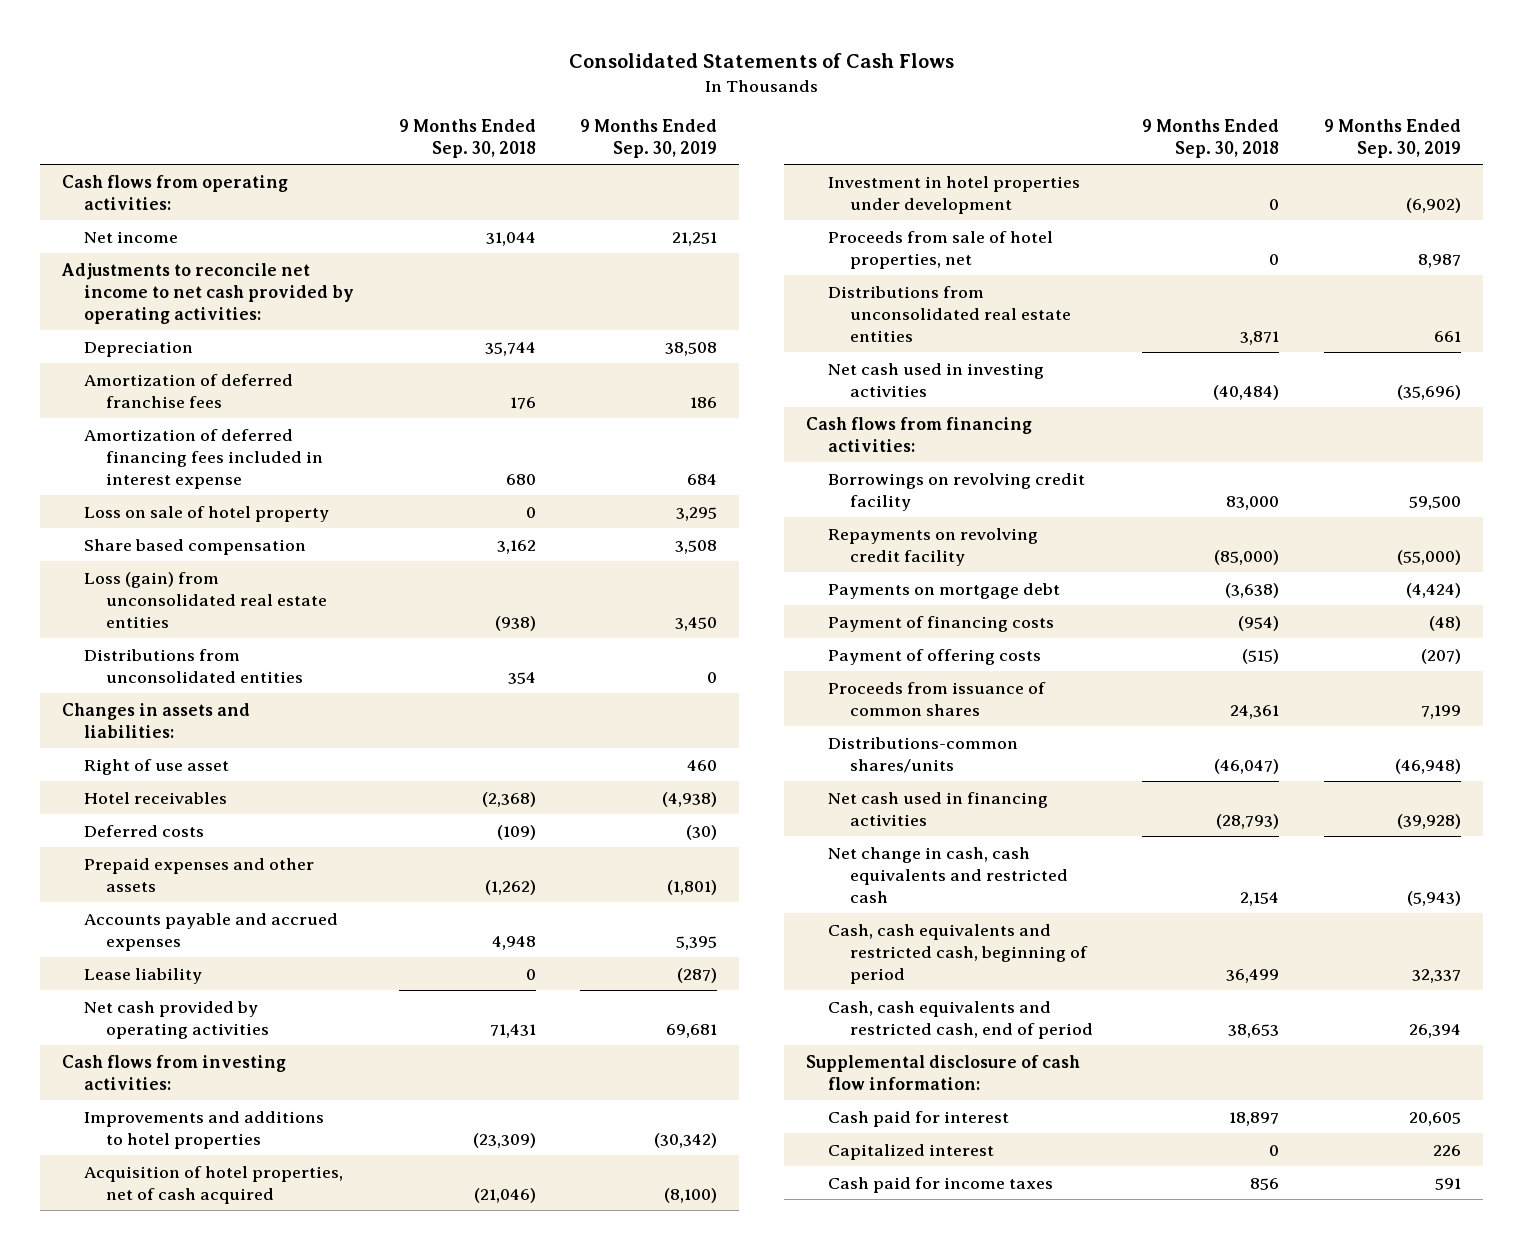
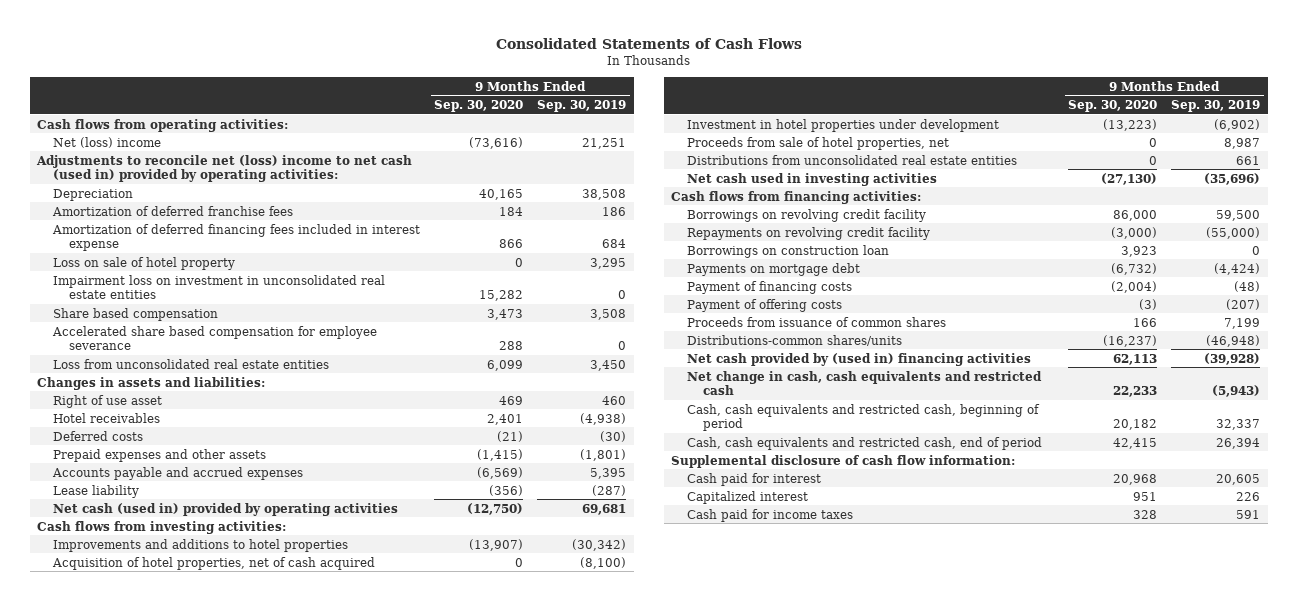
[398,118,536,158] 9 Months Ended Sep. 30, 2018 -> none
none -> [434,99,524,112] Sep. 30, 2020
[84,230,179,243] Net income -> [52,136,161,148] Net (loss) income
[61,262,355,324] Adjustments to reconcile net income to net cash provided by operating activities: -> [36,154,413,182] Adjustments to reconcile net (loss) income to net cash (used in) provided by operating activities:
none -> [52,274,385,299] Impairment loss on investment in unconsolidated real estate entities
[84,648,304,683] Distributions from unconsolidated entities -> none
none -> [51,325,377,350] Accelerated share based compensation for employee severance
[84,571,328,628] Loss (gain) from unconsolidated real estate entities -> [52,358,329,369] Loss from unconsolidated real estate entities
[84,1000,270,1039] Net cash provided by operating activities -> [52,502,398,516] Net cash (used in) provided by operating activities
none -> [686,244,889,258] Borrowings on construction loan
[827,791,1048,826] Net cash used in financing activities -> [686,352,1031,366] Net cash provided by (used in) financing activities

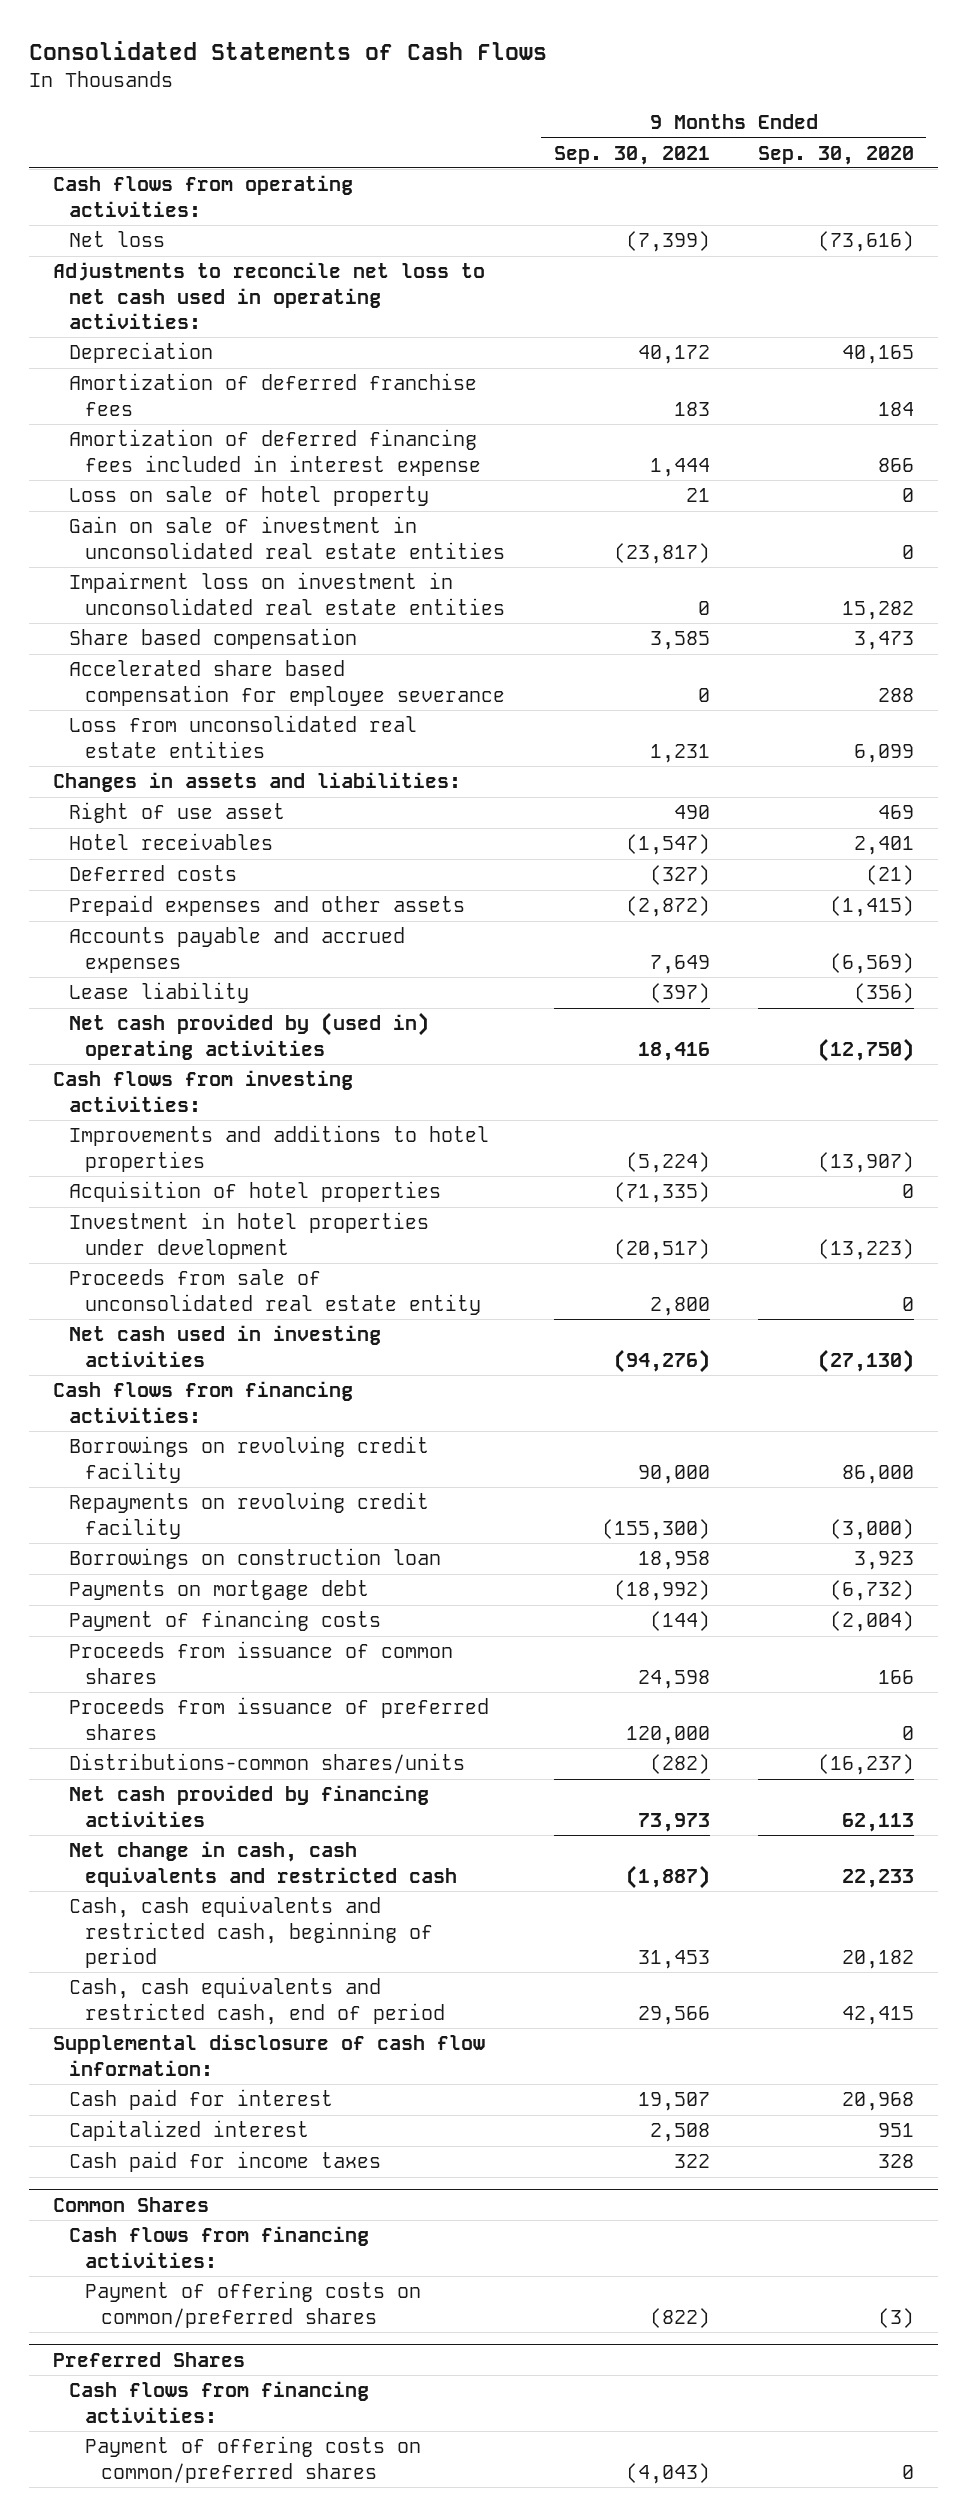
[537,99,627,112] Sep. 30, 2019 -> none
none -> [553,145,710,165] Sep. 30, 2021
[52,136,161,148] Net (loss) income -> [69,231,166,248] Net loss
[36,154,413,182] Adjustments to reconcile net (loss) income to net cash (used in) provided by operating activities: -> [52,262,485,330] Adjustments to reconcile net loss to net cash used in operating activities:
none -> [69,516,506,559] Gain on sale of investment in unconsolidated real estate entities
[52,502,398,516] Net cash (used in) provided by operating activities -> [69,1012,430,1060] Net cash provided by (used in) operating activities
[51,556,375,570] Acquisition of hotel properties, net of cash acquired -> [69,1181,442,1203] Acquisition of hotel properties
[686,136,949,150] Proceeds from sale of hotel properties, net -> none
[686,154,1017,165] Distributions from unconsolidated real estate entities -> none
none -> [69,1269,482,1315] Proceeds from sale of unconsolidated real estate entity
[686,298,842,312] Payment of offering costs -> none
none -> [69,1697,490,1740] Proceeds from issuance of preferred shares
[686,352,1031,366] Net cash provided by (used in) financing activities -> [69,1785,430,1827] Net cash provided by financing activities
none -> [52,2197,209,2213] Common Shares
none -> [69,2226,370,2268] Cash flows from financing activities:
none -> [85,2281,422,2328] Payment of offering costs on common/preferred shares
none -> [52,2352,245,2368] Preferred Shares
none -> [69,2381,370,2423] Cash flows from financing activities:
none -> [85,2436,422,2483] Payment of offering costs on common/preferred shares

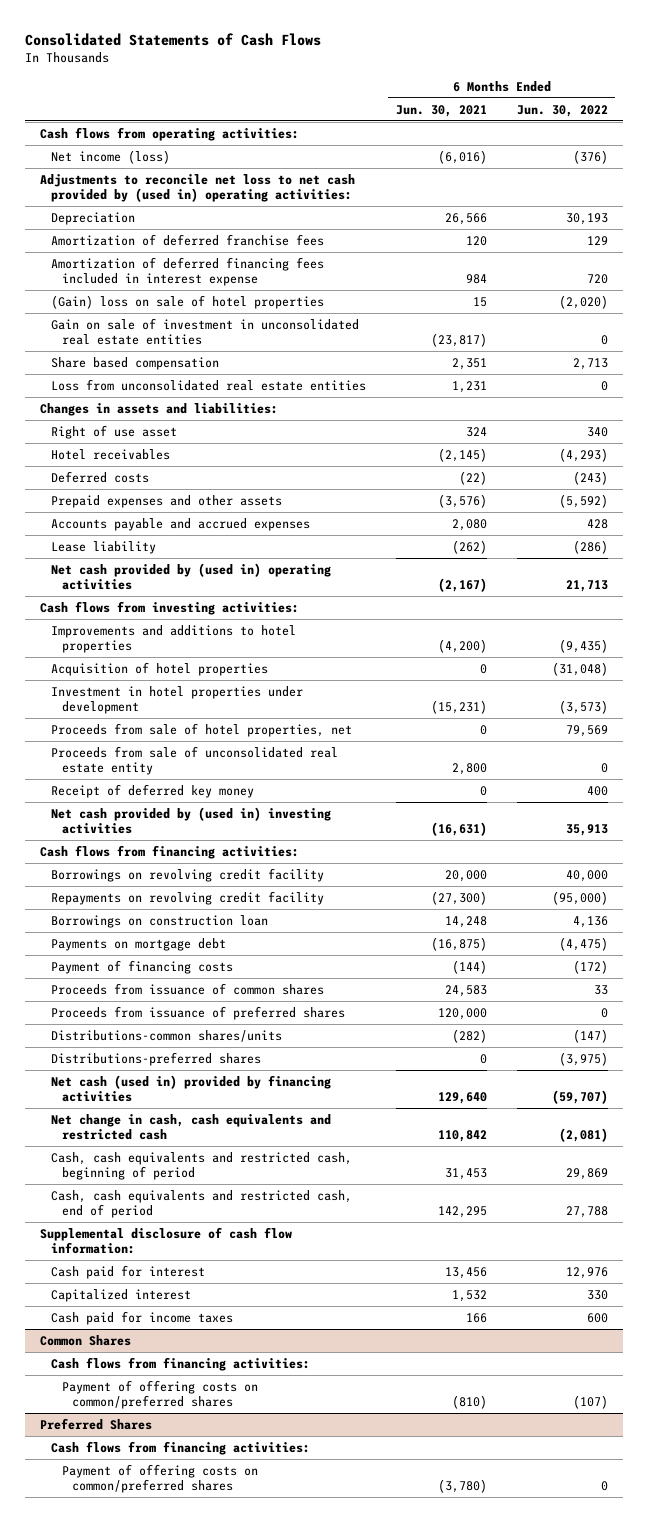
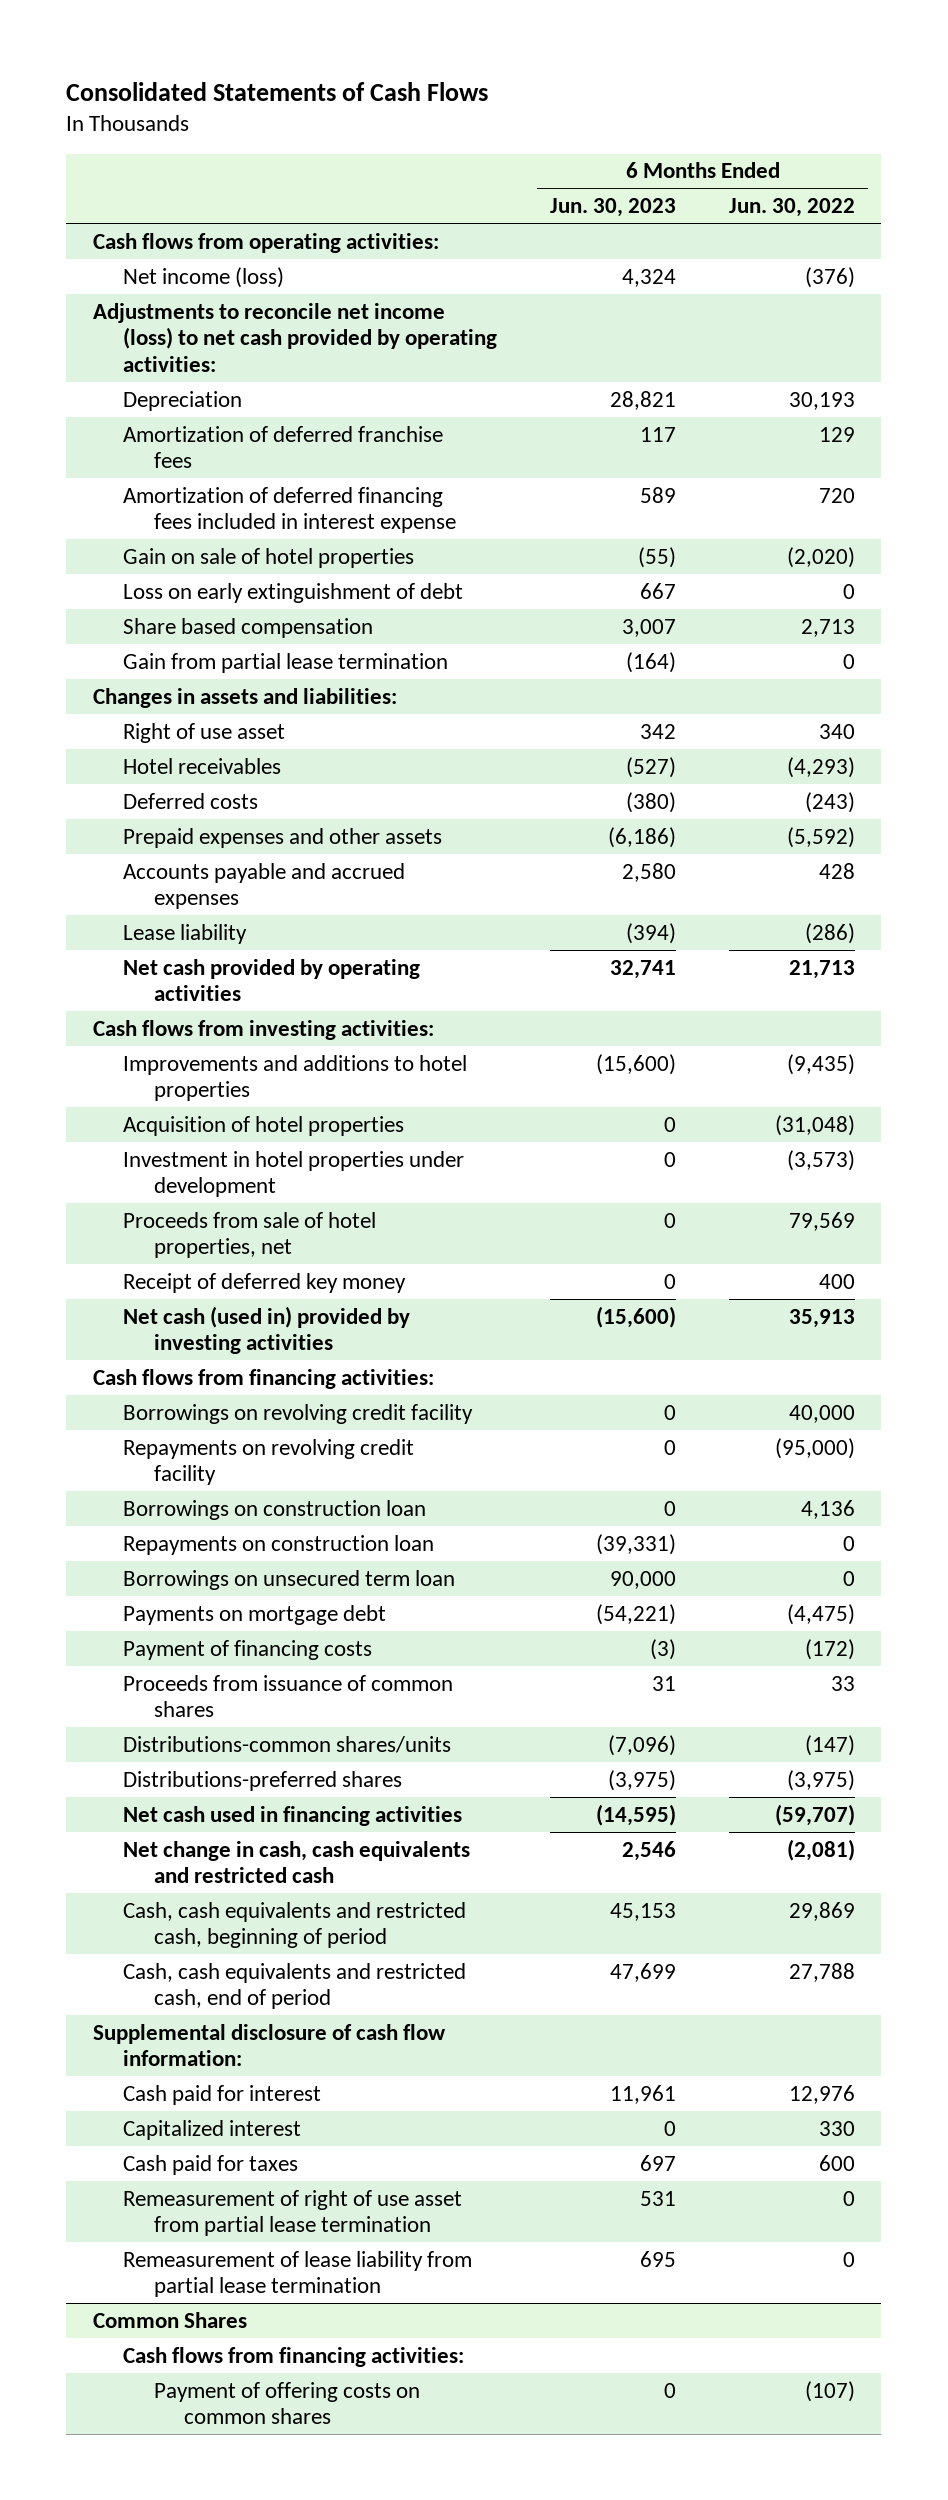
[395,104,487,117] Jun. 30, 2021 -> none
none -> [550,198,677,218] Jun. 30, 2023
[40,173,356,202] Adjustments to reconcile net loss to net cash provided by (used in) operating activities: -> [92,302,498,372] Adjustments to reconcile net income (loss) to net cash provided by operating activities:
[50,317,359,345] Gain on sale of investment in unconsolidated real estate entities -> none
[50,294,324,309] (Gain) loss on sale of hotel properties -> [123,547,415,568] Gain on sale of hotel properties
none -> [123,582,464,603] Loss on early extinguishment of debt
[50,378,366,391] Loss from unconsolidated real estate entities -> none
none -> [123,652,449,673] Gain from partial lease termination
[50,562,331,590] Net cash provided by (used in) operating activities -> [123,958,421,1002] Net cash provided by operating activities
[50,745,338,775] Proceeds from sale of unconsolidated real estate entity -> none
[50,806,331,834] Net cash provided by (used in) investing activities -> [123,1305,411,1355] Net cash (used in) provided by investing activities
none -> [123,1534,435,1555] Repayments on construction loan
none -> [123,1569,456,1590] Borrowings on unsecured term loan
[50,1005,345,1020] Proceeds from issuance of preferred shares -> none
[50,1074,331,1102] Net cash (used in) provided by financing activities -> [123,1805,463,1826] Net cash used in financing activities
[50,1310,233,1325] Cash paid for income taxes -> [123,2154,299,2175] Cash paid for taxes
none -> [123,2189,463,2237] Remeasurement of right of use asset from partial lease termination
none -> [123,2250,473,2298] Remeasurement of lease liability from partial lease termination
[40,1417,153,1430] Preferred Shares -> none
[50,1440,310,1455] Cash flows from financing activities: -> none
[61,1463,258,1493] Payment of offering costs on common/preferred shares -> none
[61,1379,258,1409] Payment of offering costs on common/preferred shares -> [153,2381,420,2425] Payment of offering costs on common shares

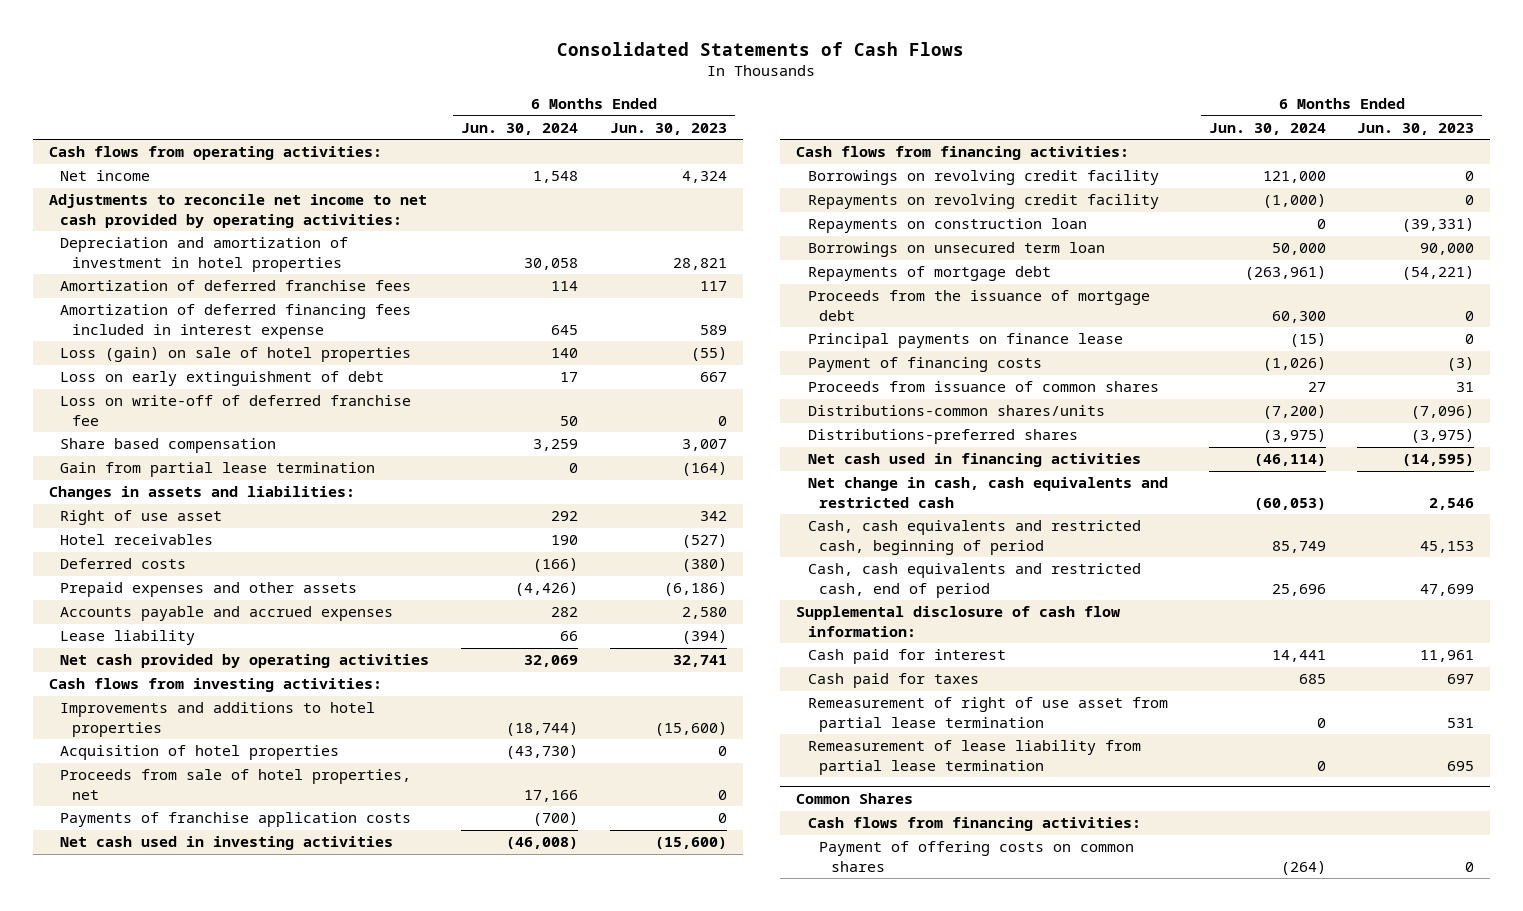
[728,198,855,218] Jun. 30, 2022 -> none
none -> [460,122,578,135] Jun. 30, 2024
[123,266,285,288] Net income (loss) -> [60,170,151,182] Net income
[92,302,498,372] Adjustments to reconcile net income (loss) to net cash provided by operating activities: -> [48,194,427,228] Adjustments to reconcile net income to net cash provided by operating activities:
[123,390,243,411] Depreciation -> [60,237,349,272] Depreciation and amortization of investment in hotel properties
[123,547,415,568] Gain on sale of hotel properties -> [60,347,412,363] Loss (gain) on sale of hotel properties
none -> [60,395,412,426] Loss on write-off of deferred franchise fee
[123,1150,465,1198] Investment in hotel properties under development -> none
[123,1272,407,1293] Receipt of deferred key money -> none
none -> [60,812,412,828] Payments of franchise application costs
[123,1305,411,1355] Net cash (used in) provided by investing activities -> [60,836,394,851] Net cash used in investing activities
[123,1499,427,1520] Borrowings on construction loan -> none
[123,1604,387,1625] Payments on mortgage debt -> [807,266,1051,282] Repayments of mortgage debt
none -> [807,290,1150,321] Proceeds from the issuance of mortgage debt
none -> [807,333,1123,349] Principal payments on finance lease
[123,2119,302,2140] Capitalized interest -> none

